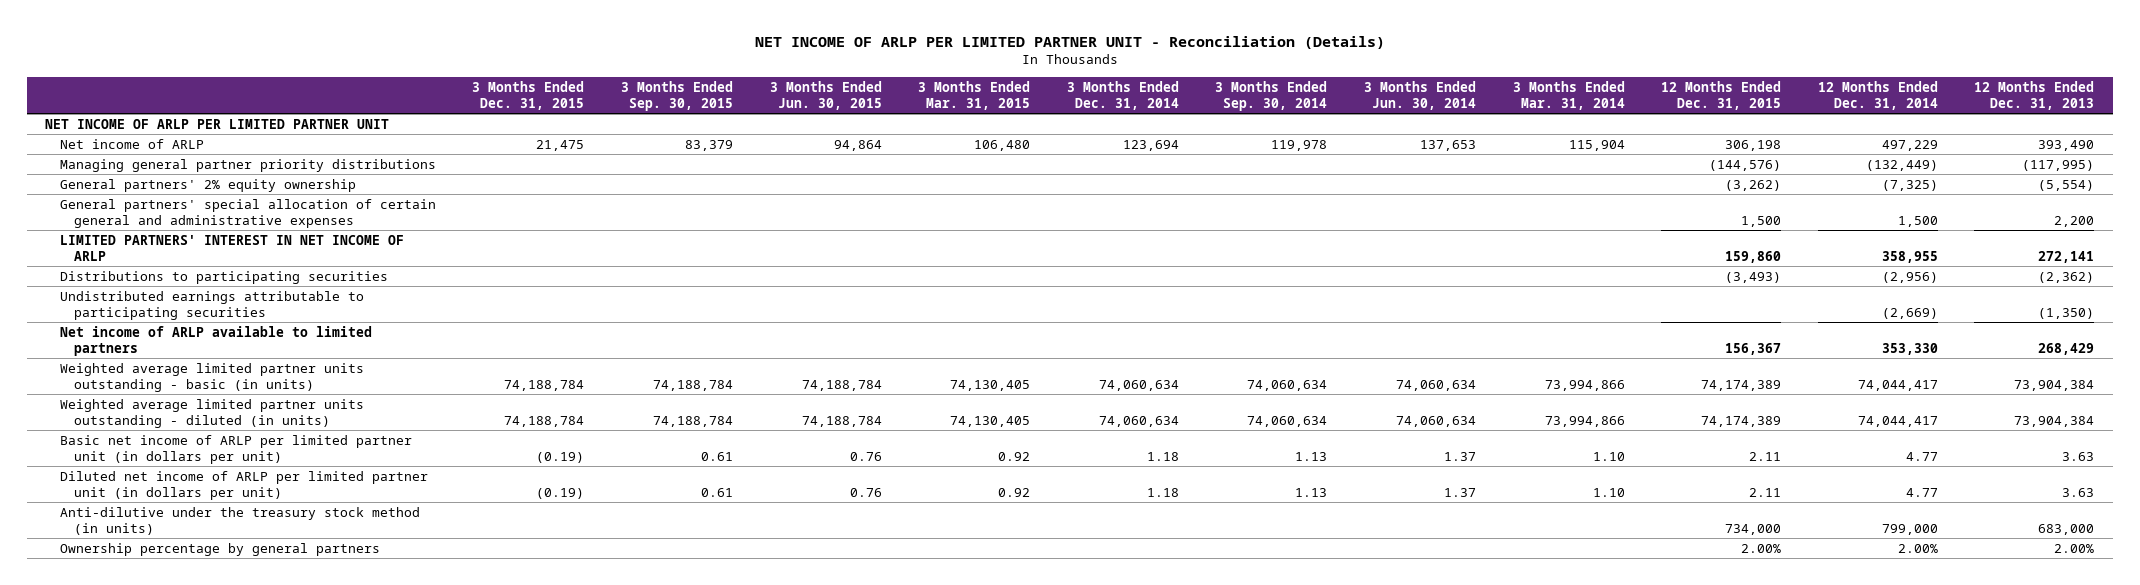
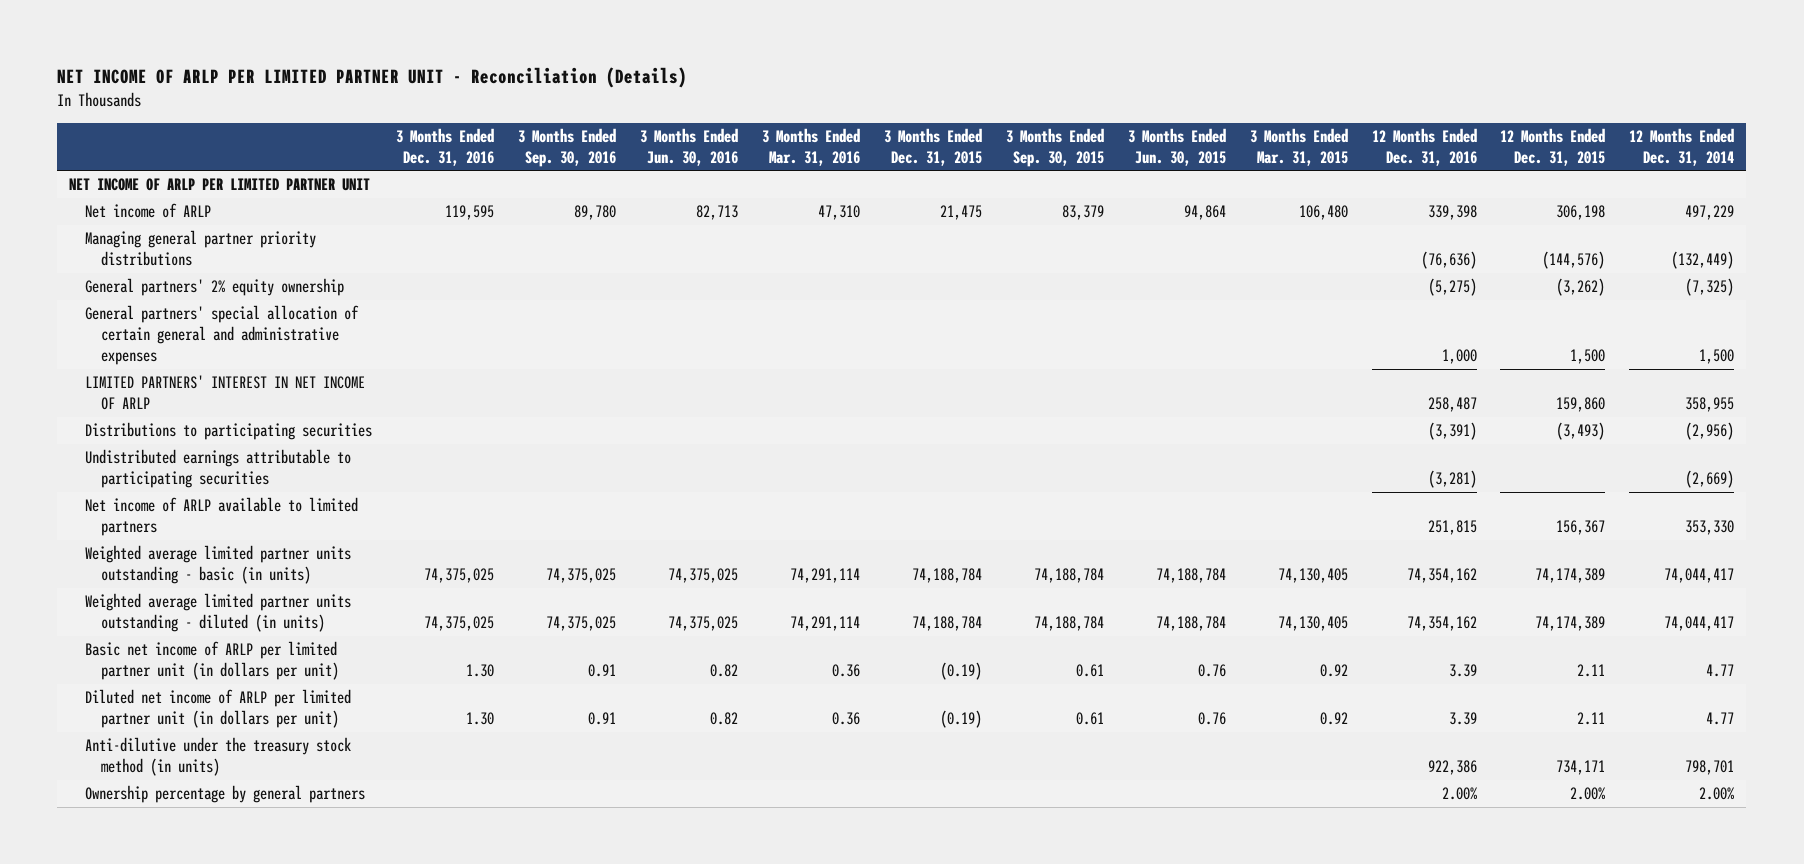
[1066,80,1179,111] 3 Months Ended Dec. 31, 2014 -> none
[1215,80,1328,112] 3 Months Ended Sep. 30, 2014 -> none
[1364,80,1477,111] 3 Months Ended Jun. 30, 2014 -> none
[1512,80,1625,111] 3 Months Ended Mar. 31, 2014 -> none
[1974,80,2095,111] 12 Months Ended Dec. 31, 2013 -> none
none -> [396,127,495,166] 3 Months Ended Dec. 31, 2016
none -> [517,127,616,167] 3 Months Ended Sep. 30, 2016
none -> [639,127,738,166] 3 Months Ended Jun. 30, 2016
none -> [761,127,860,166] 3 Months Ended Mar. 31, 2016
none -> [1371,127,1477,166] 12 Months Ended Dec. 31, 2016
[1725,523,1782,535] 734,000 -> [1556,760,1606,776] 734,171
[1881,523,1938,535] 799,000 -> [1685,760,1735,776] 798,701

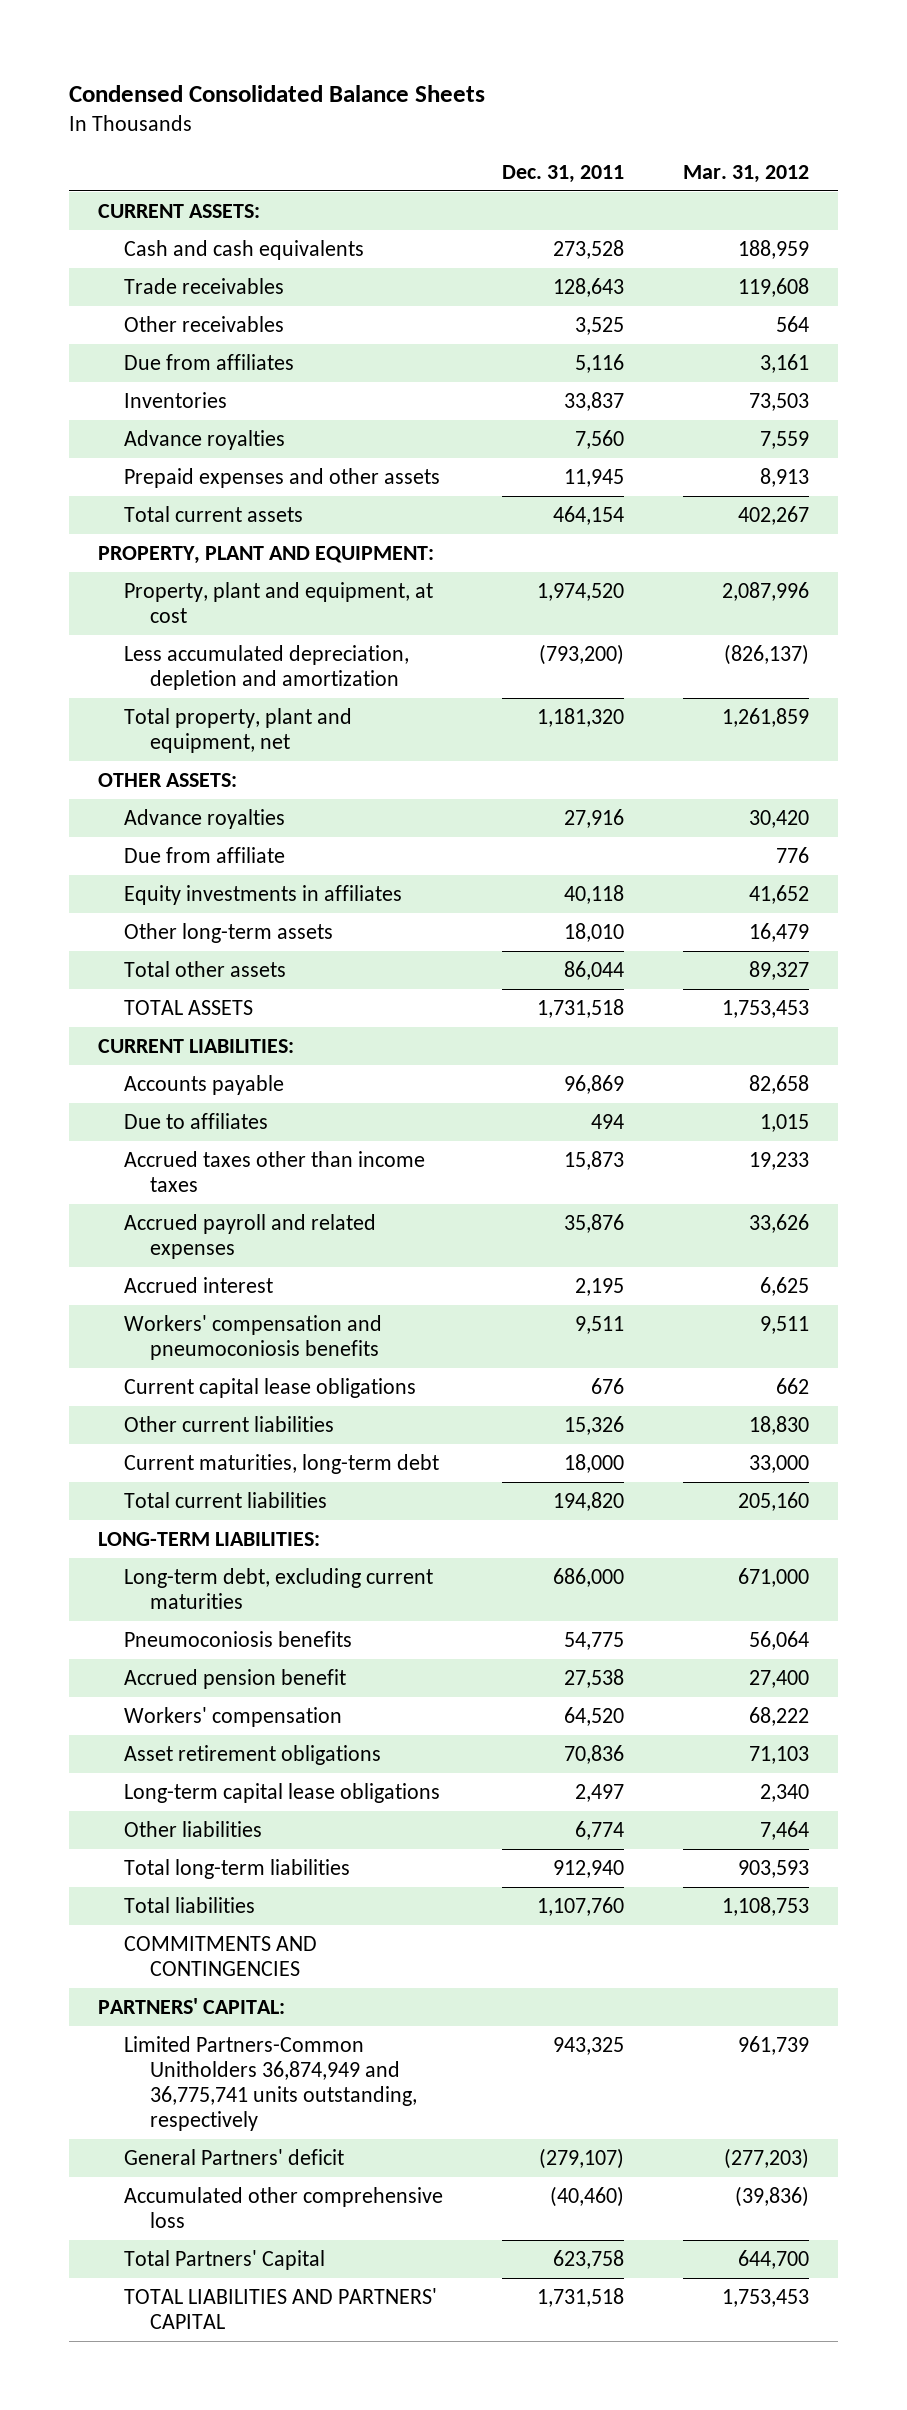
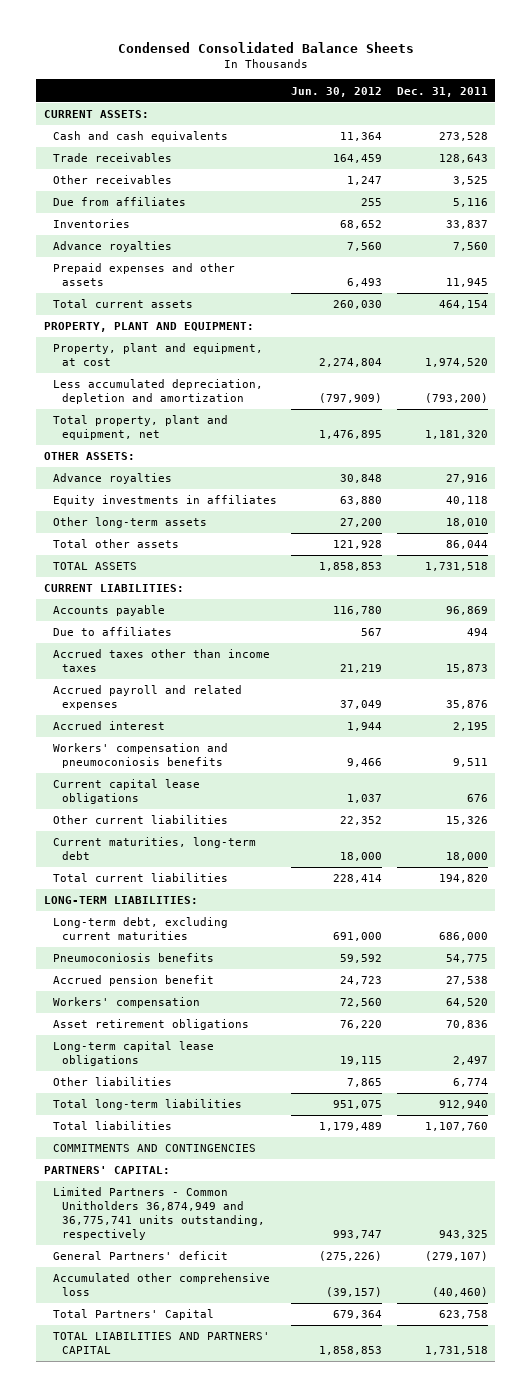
[682,164,809,183] Mar. 31, 2012 -> none
none -> [291,86,383,97] Jun. 30, 2012
[124,847,286,864] Due from affiliate -> none
[124,2036,418,2131] Limited Partners-Common Unitholders 36,874,949 and 36,775,741 units outstanding, respectively -> [52,1187,266,1240] Limited Partners - Common Unitholders 36,874,949 and 36,775,741 units outstanding, respectively

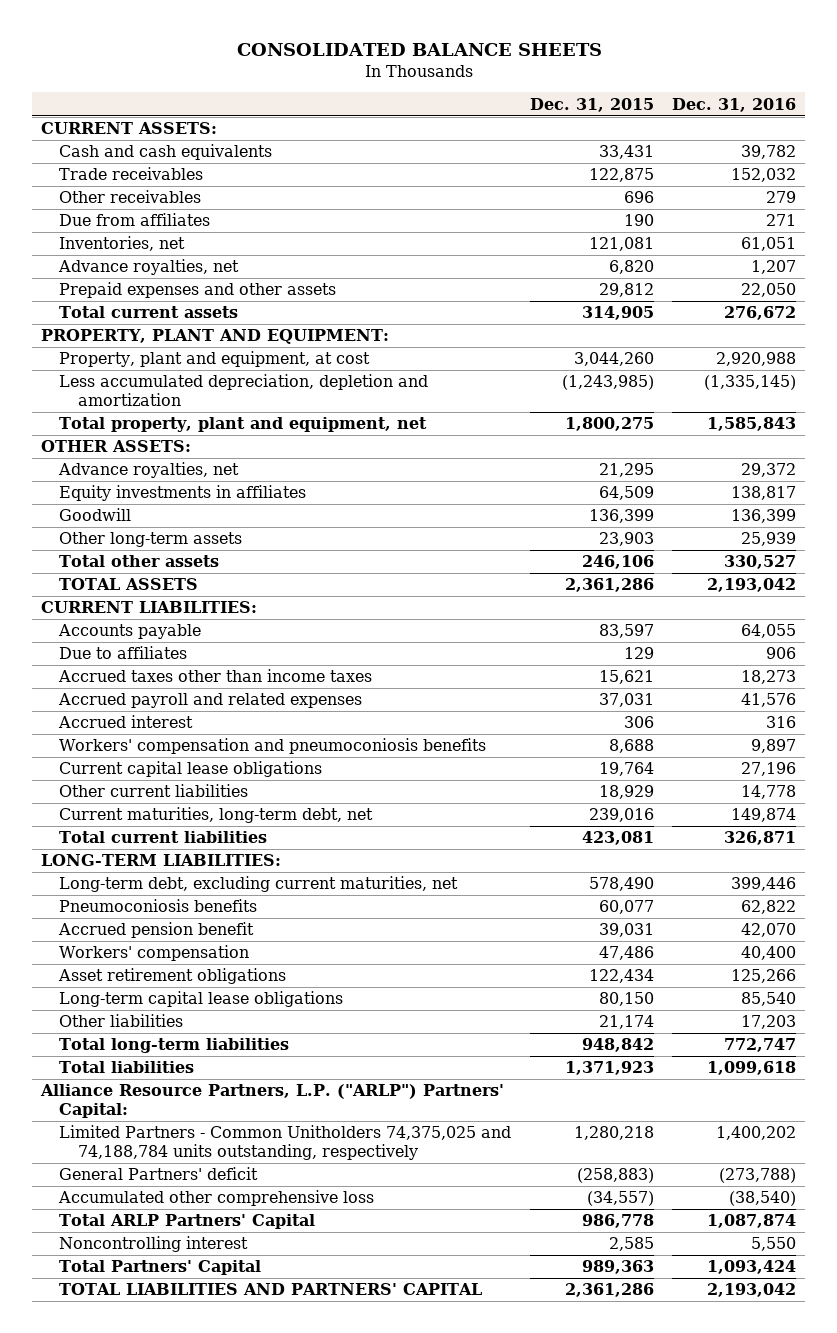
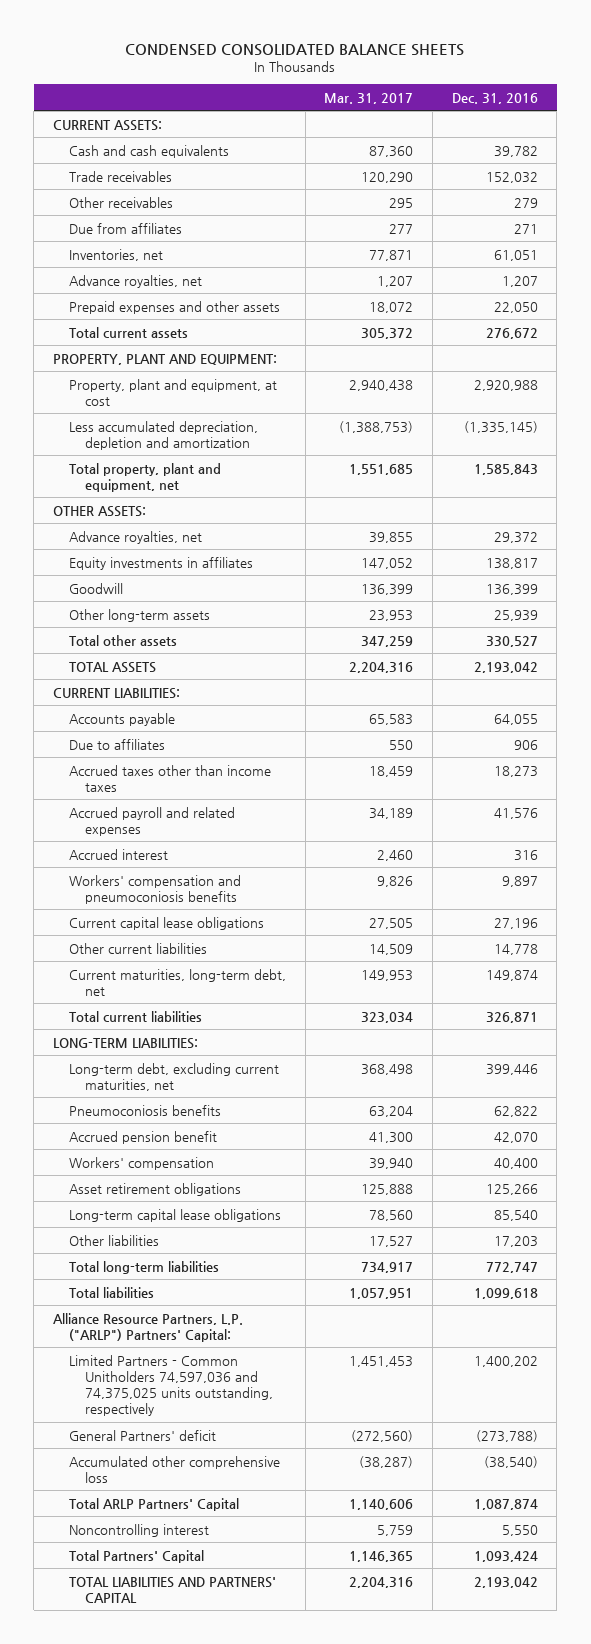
[236,42,602,56] CONSOLIDATED BALANCE SHEETS -> [125,43,465,56] CONDENSED CONSOLIDATED BALANCE SHEETS
[529,97,654,112] Dec. 31, 2015 -> none
none -> [324,92,414,104] Mar. 31, 2017
[59,1125,512,1160] Limited Partners - Common Unitholders 74,375,025 and 74,188,784 units outstanding, respectively -> [69,1354,274,1417] Limited Partners - Common Unitholders 74,597,036 and 74,375,025 units outstanding, respectively

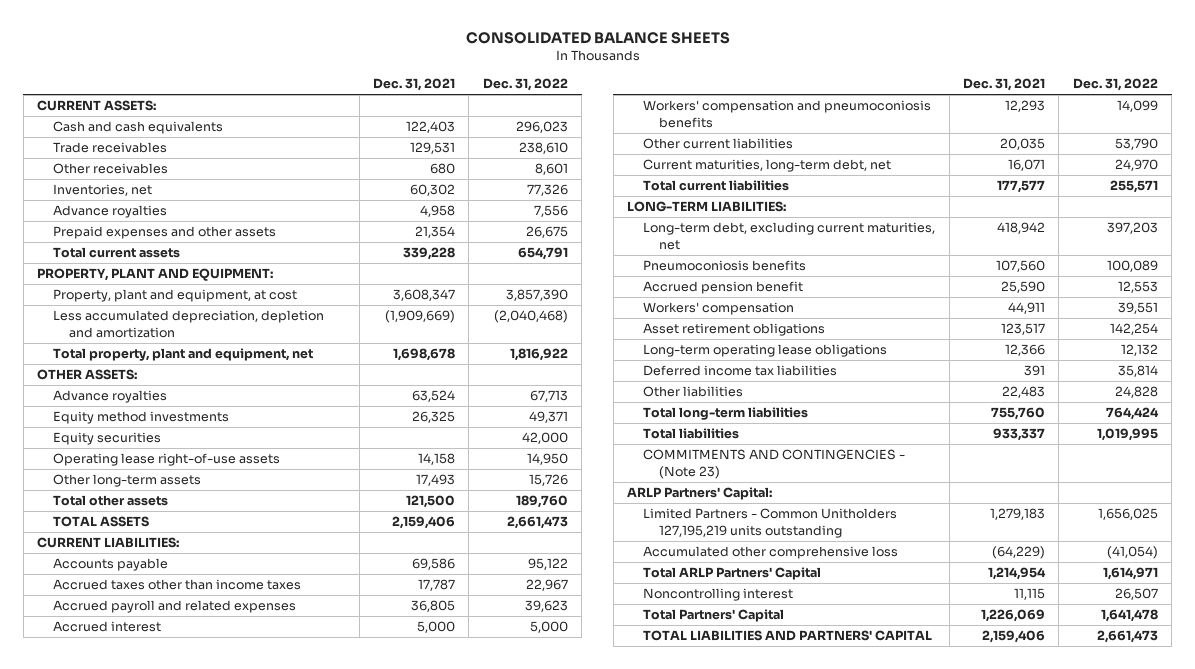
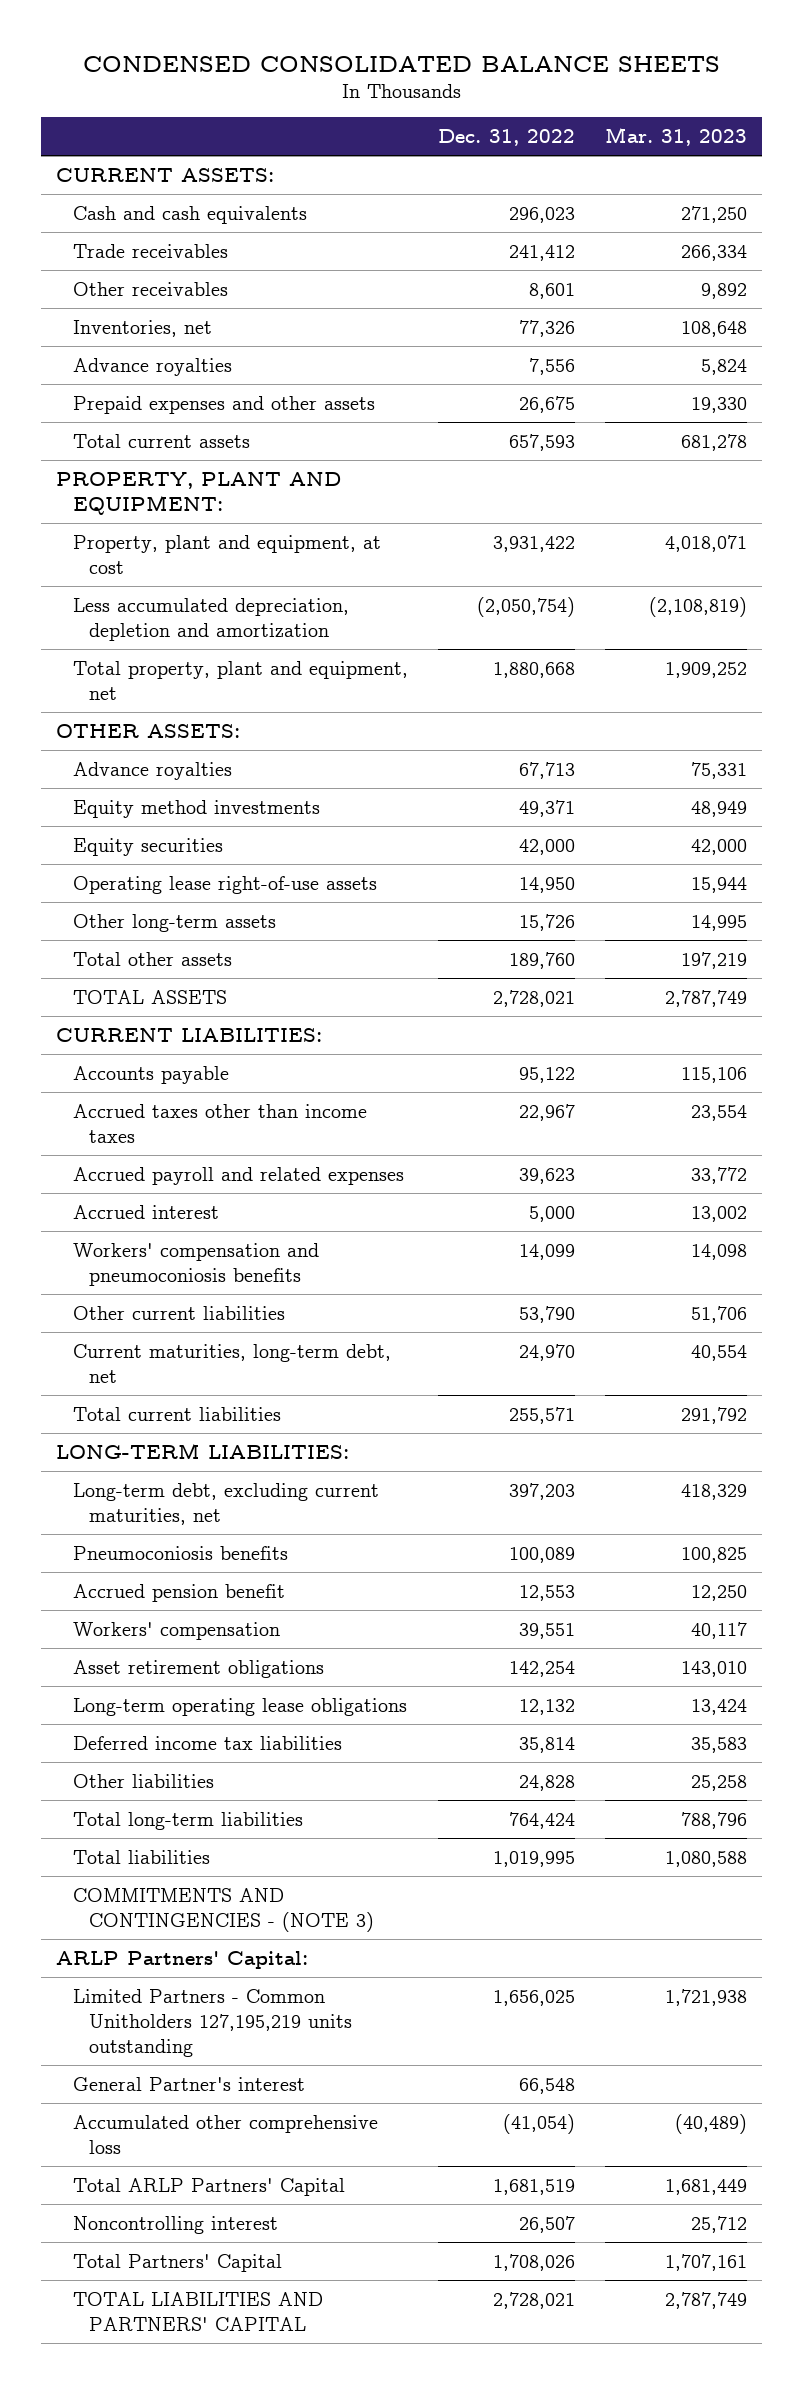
[465,32,730,45] CONSOLIDATED BALANCE SHEETS -> [82,55,720,72] CONDENSED CONSOLIDATED BALANCE SHEETS
[372,78,455,92] Dec. 31, 2021 -> none
none -> [604,126,747,146] Mar. 31, 2023
[518,142,568,155] 238,610 -> [508,244,575,261] 241,412
[517,247,568,261] 654,791 -> [508,433,575,451] 657,593
[505,289,568,302] 3,857,390 -> [492,535,575,552] 3,931,422
[493,310,568,324] (2,040,468) -> [476,596,575,617] (2,050,754)
[509,348,568,362] 1,816,922 -> [492,661,575,678] 1,880,668
[506,516,568,530] 2,661,473 -> [492,989,575,1007] 2,728,021
[643,449,906,479] COMMITMENTS AND CONTINGENCIES - (Note 23) -> [72,1887,374,1932] COMMITMENTS AND CONTINGENCIES - (NOTE 3)
none -> [72,2076,305,2091] General Partner's interest
[1102,567,1158,581] 1,614,971 -> [492,2178,575,2195] 1,681,519
[1100,609,1158,623] 1,641,478 -> [492,2253,575,2271] 1,708,026
[1096,630,1158,644] 2,661,473 -> [492,2291,575,2309] 2,728,021

